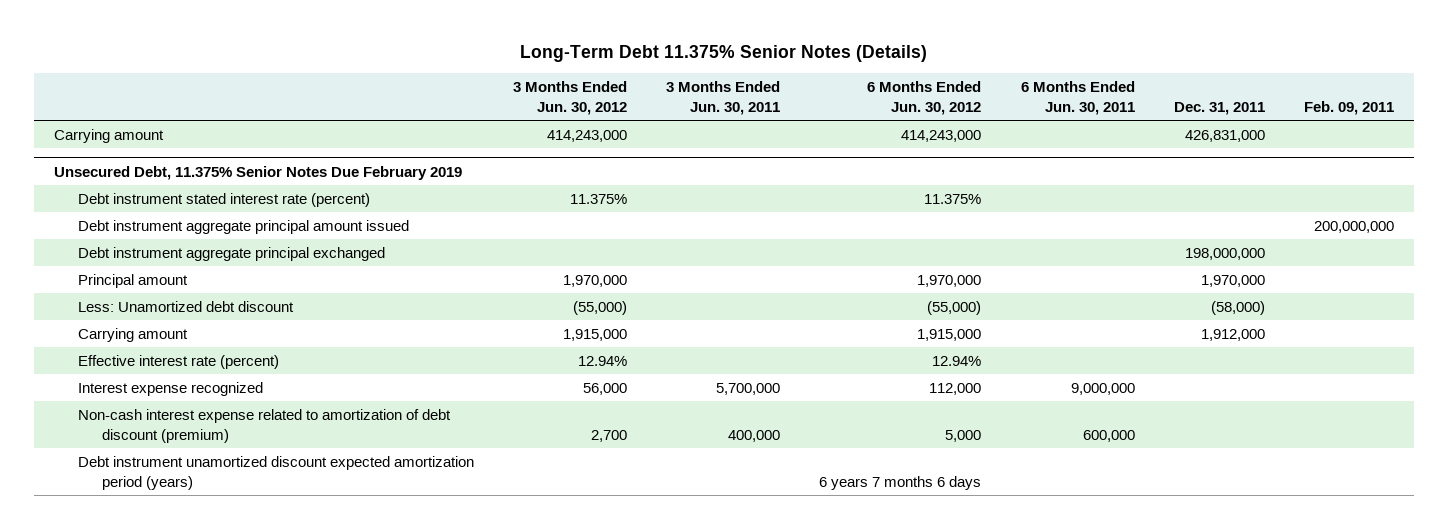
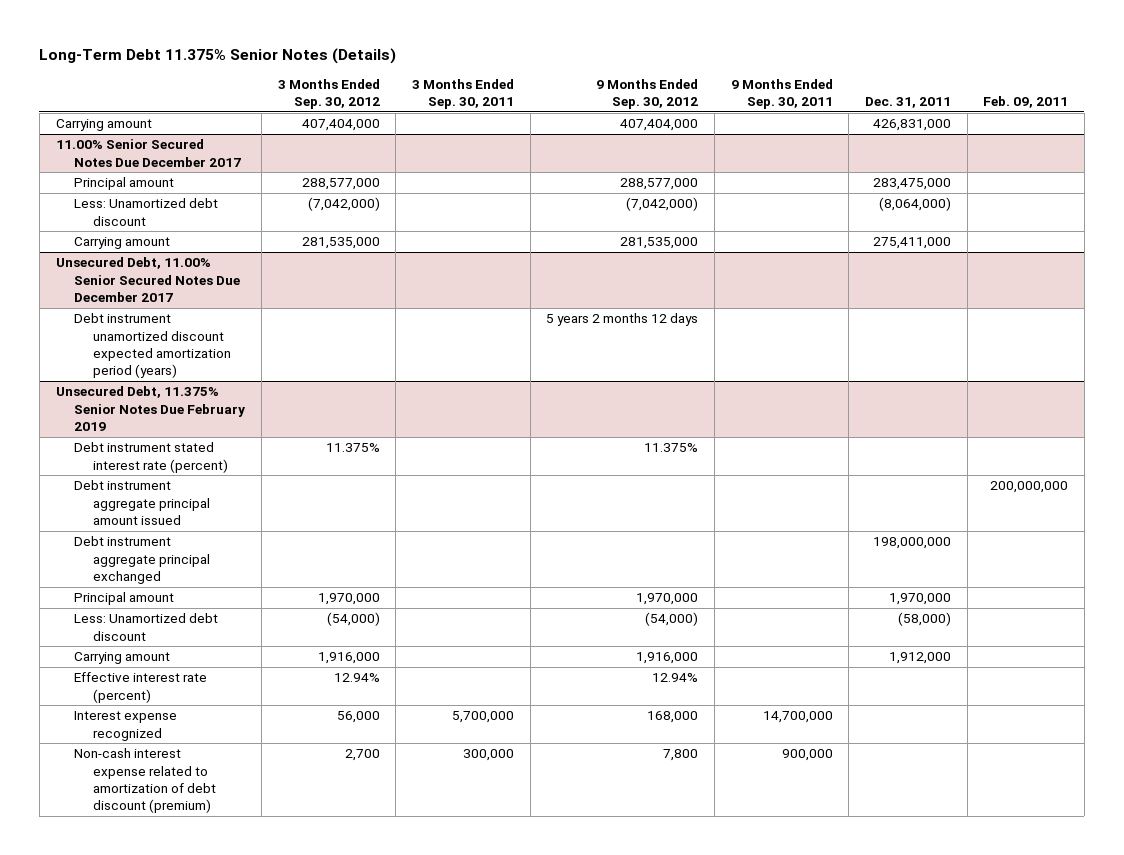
[512,80,627,115] 3 Months Ended Jun. 30, 2012 -> none
[666,80,781,115] 3 Months Ended Jun. 30, 2011 -> none
[867,80,982,115] 6 Months Ended Jun. 30, 2012 -> none
[1020,80,1135,115] 6 Months Ended Jun. 30, 2011 -> none
none -> [277,78,380,110] 3 Months Ended Sep. 30, 2012
none -> [411,78,514,110] 3 Months Ended Sep. 30, 2011
none -> [596,78,699,110] 9 Months Ended Sep. 30, 2012
none -> [730,78,833,110] 9 Months Ended Sep. 30, 2011
none -> [55,139,242,167] 11.00% Senior Secured Notes Due December 2017
none -> [74,177,175,191] Principal amount
none -> [74,198,219,226] Less: Unamortized debt discount
none -> [74,237,171,250] Carrying amount
none -> [55,257,241,302] Unsecured Debt, 11.00% Senior Secured Notes Due December 2017
none -> [74,313,231,378] Debt instrument unamortized discount expected amortization period (years)
[77,455,474,490] Debt instrument unamortized discount expected amortization period (years) -> none

